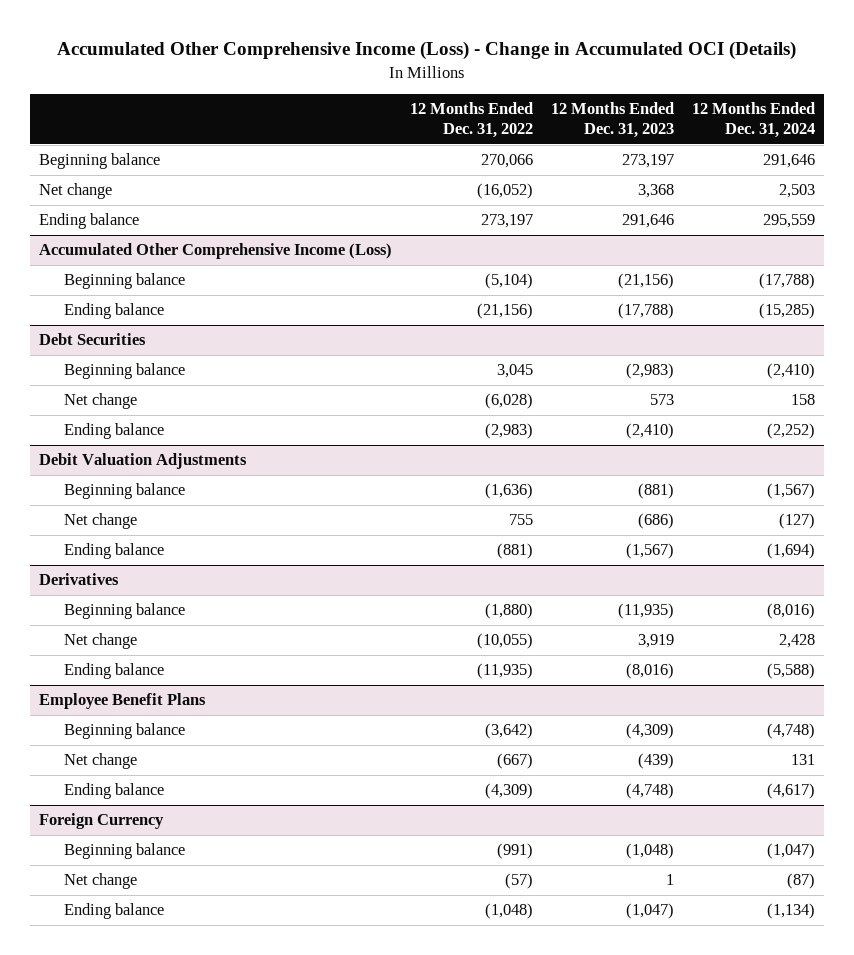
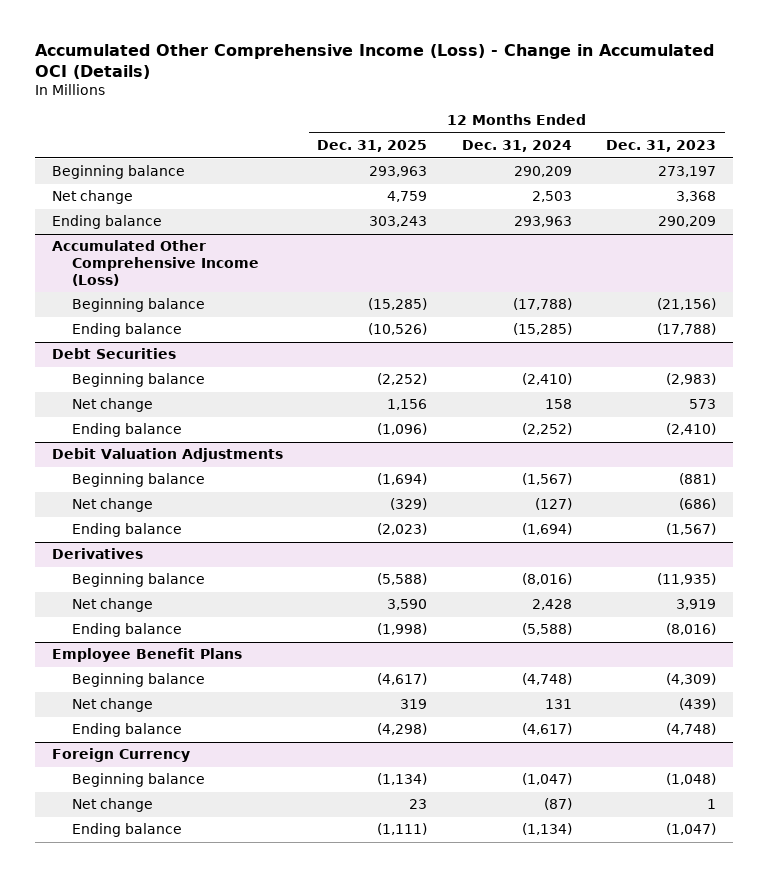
[410,102,534,139] 12 Months Ended Dec. 31, 2022 -> none
none -> [317,140,428,153] Dec. 31, 2025
[763,154,816,169] 291,646 -> [513,166,572,178] 290,209
[622,214,675,229] 291,646 -> [658,216,717,228] 290,209
[763,214,816,229] 295,559 -> [513,216,572,228] 293,963

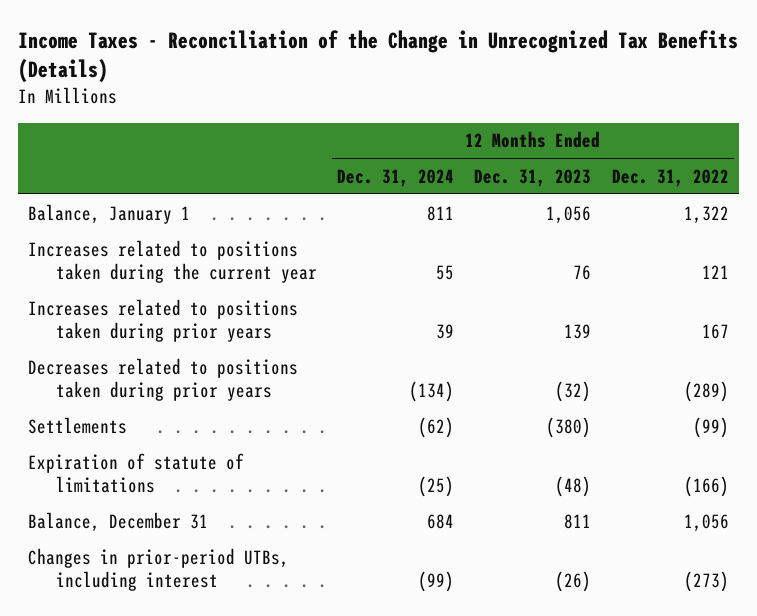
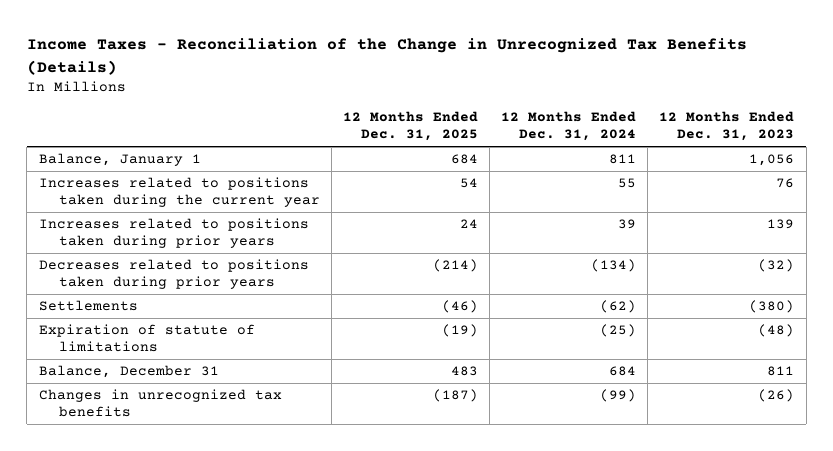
[611,168,729,187] Dec. 31, 2022 -> none
none -> [342,111,478,142] 12 Months Ended Dec. 31, 2025
[28,547,290,592] Changes in prior-period UTBs, including interest -> [38,389,282,418] Changes in unrecognized tax benefits

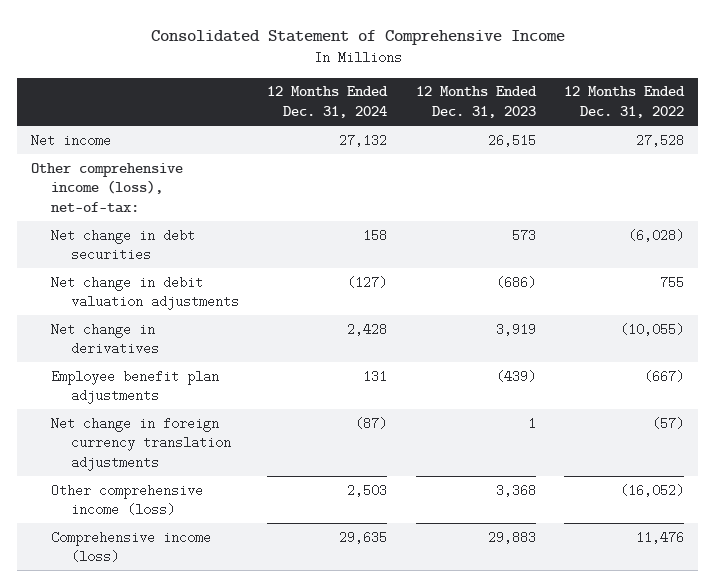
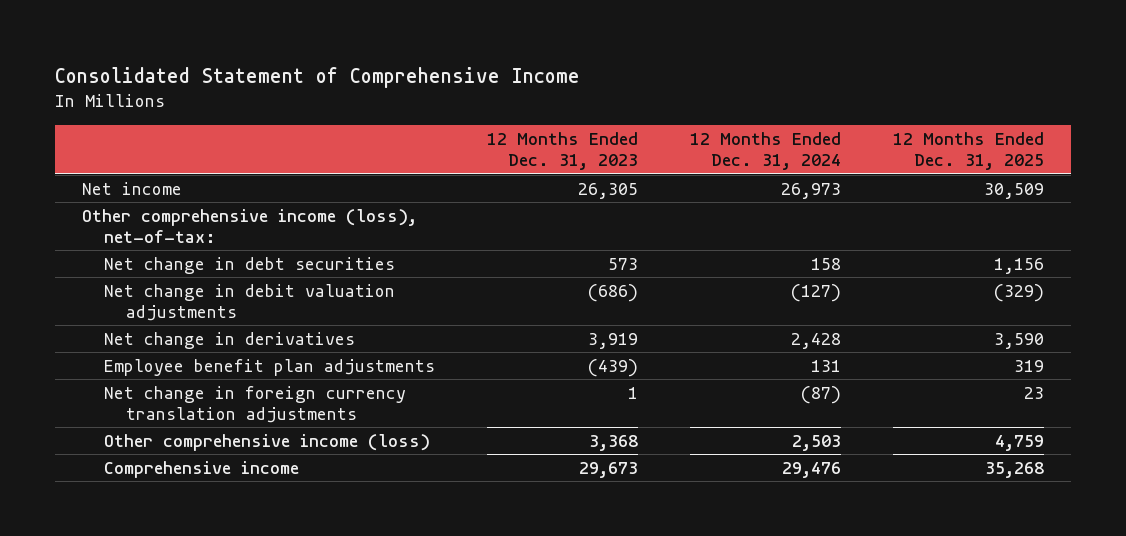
[564,86,686,118] 12 Months Ended Dec. 31, 2022 -> none
none -> [893,131,1045,171] 12 Months Ended Dec. 31, 2025
[339,133,388,147] 27,132 -> [781,182,842,199] 26,973
[487,133,536,147] 26,515 -> [577,182,638,199] 26,305
[51,530,212,564] Comprehensive income (loss) -> [103,460,299,478] Comprehensive income
[339,530,388,544] 29,635 -> [782,461,842,478] 29,476
[487,530,536,544] 29,883 -> [578,461,638,478] 29,673

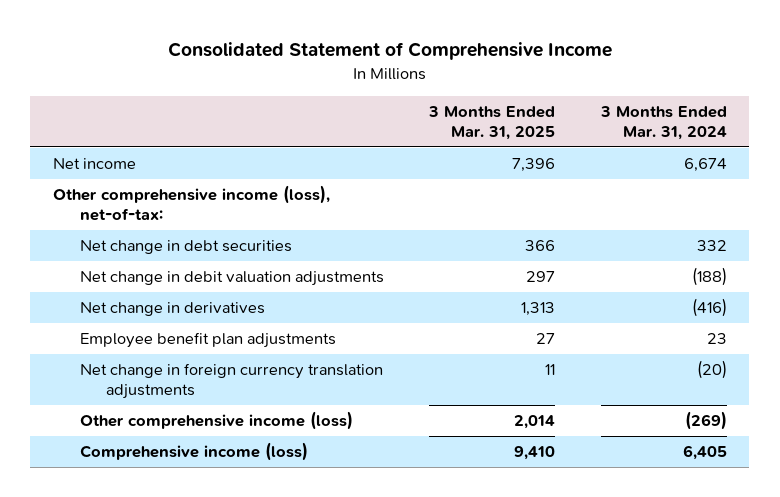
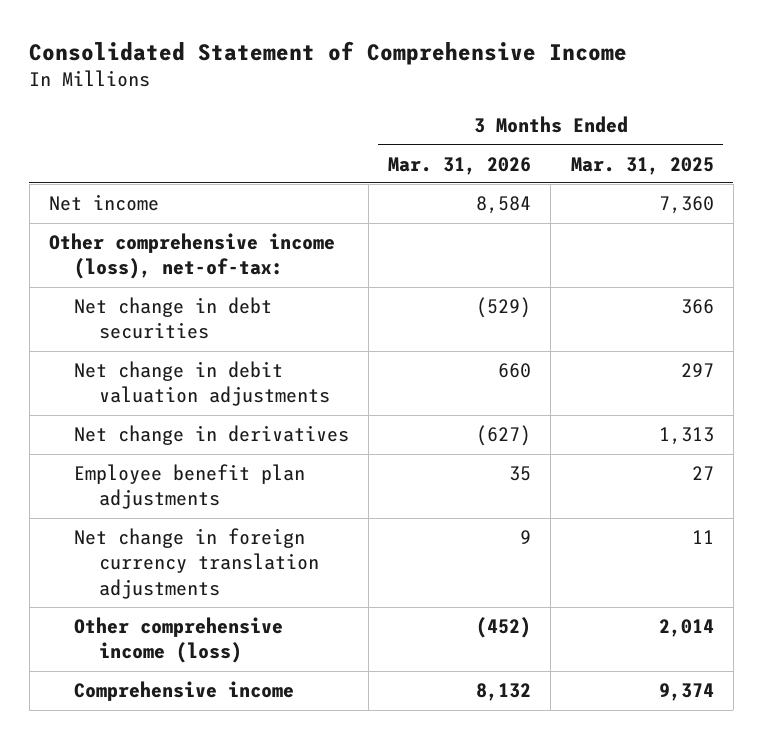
[599,105,727,140] 3 Months Ended Mar. 31, 2024 -> none
none -> [388,156,532,175] Mar. 31, 2026
[512,158,556,173] 7,396 -> [658,196,714,215] 7,360
[79,442,308,462] Comprehensive income (loss) -> [73,681,294,702] Comprehensive income
[514,446,556,461] 9,410 -> [658,683,714,702] 9,374

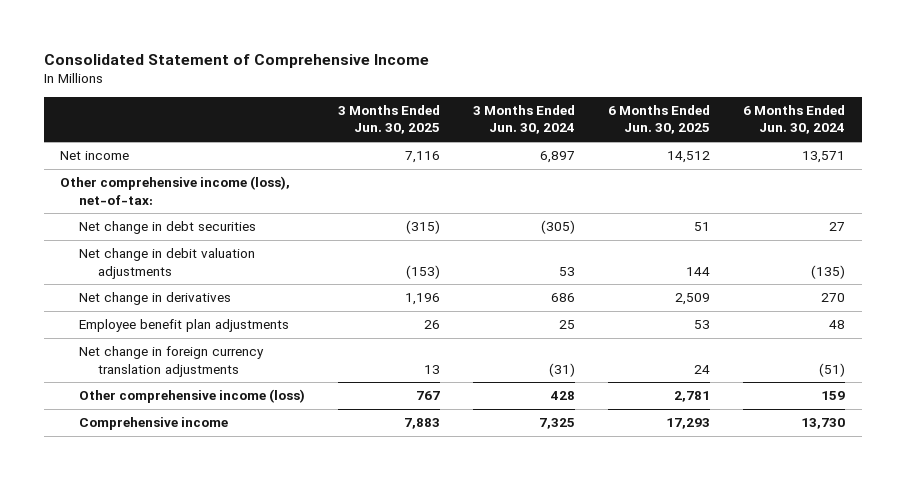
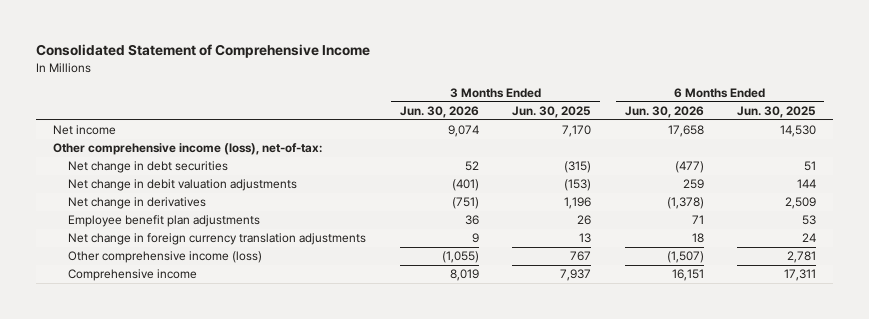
[473,105,576,135] 3 Months Ended Jun. 30, 2024 -> none
[743,105,846,135] 6 Months Ended Jun. 30, 2024 -> none
none -> [399,106,479,119] Jun. 30, 2026
none -> [624,106,704,119] Jun. 30, 2026
[405,151,441,164] 7,116 -> [562,125,592,138] 7,170
[667,151,711,164] 14,512 -> [780,125,817,138] 14,530
[404,418,441,430] 7,883 -> [560,269,592,282] 7,937
[666,418,711,430] 17,293 -> [784,269,817,282] 17,311

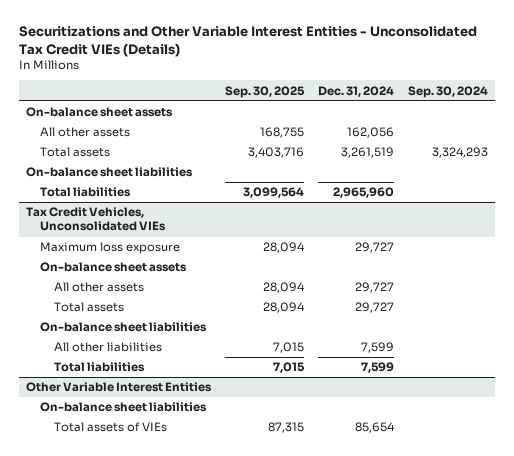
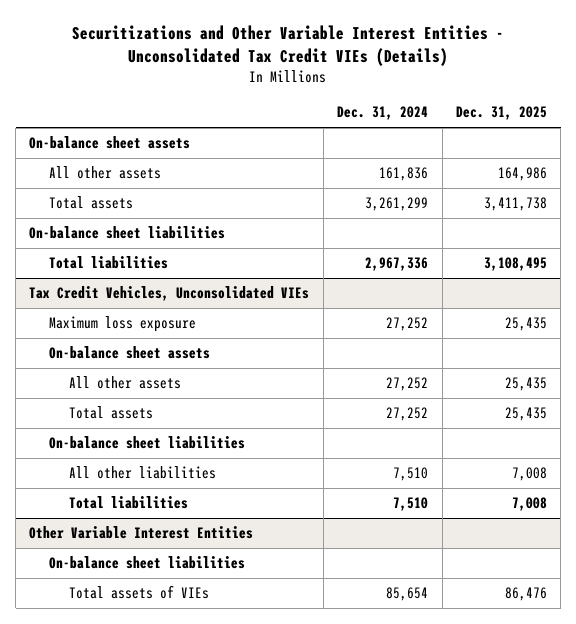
[224,85,305,98] Sep. 30, 2025 -> none
[408,85,489,98] Sep. 30, 2024 -> none
none -> [455,106,547,121] Dec. 31, 2025
[347,127,395,139] 162,056 -> [379,167,429,182] 161,836
[341,147,395,159] 3,261,519 -> [365,197,429,212] 3,261,299
[333,187,395,199] 2,965,960 -> [365,257,429,272] 2,967,336
[355,242,395,254] 29,727 -> [386,317,429,332] 27,252
[355,282,395,294] 29,727 -> [386,377,429,392] 27,252
[355,302,395,314] 29,727 -> [386,407,429,422] 27,252
[361,342,395,354] 7,599 -> [393,467,429,482] 7,510
[361,362,395,374] 7,599 -> [393,497,429,512] 7,510

